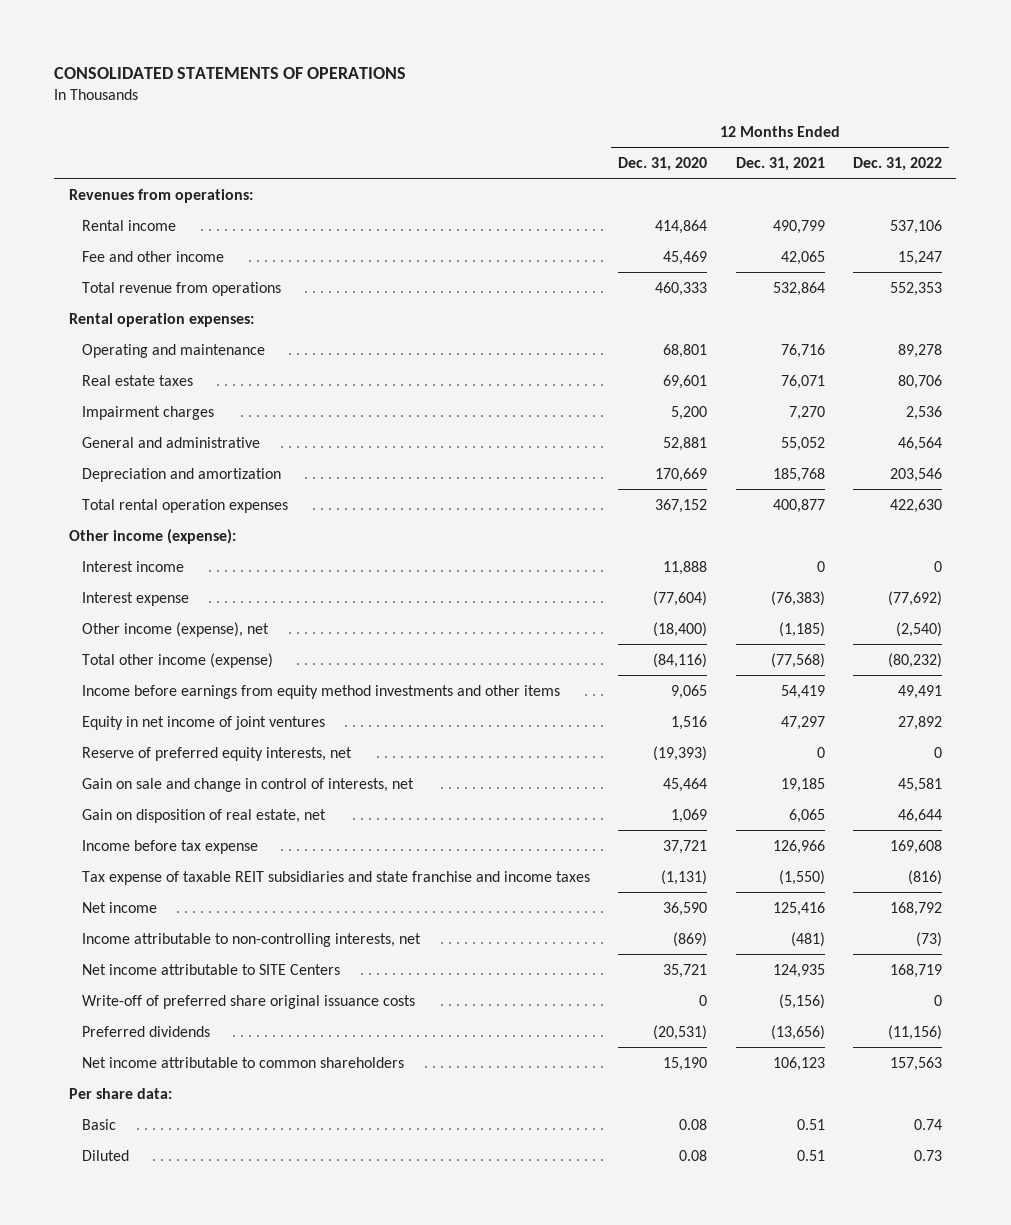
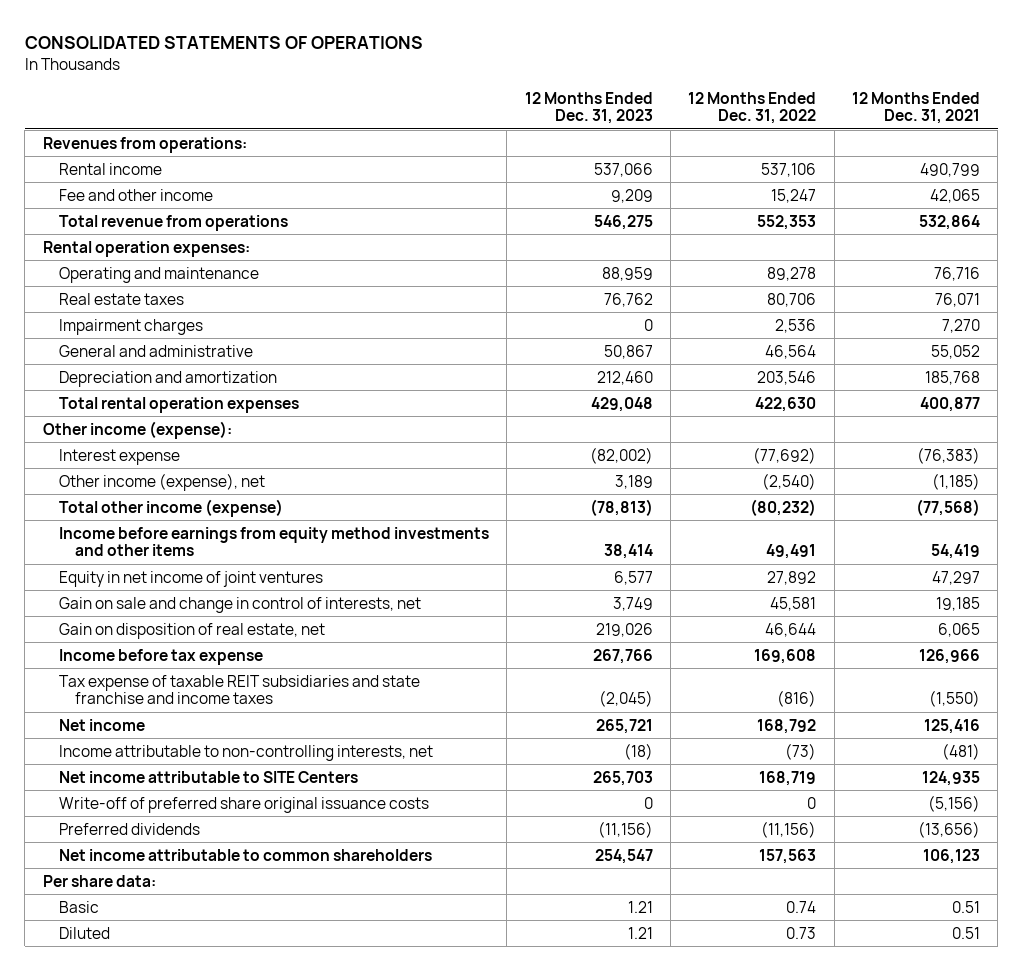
[618,156,708,171] Dec. 31, 2020 -> none
none -> [524,91,653,125] 12 Months Ended Dec. 31, 2023
[81,560,184,572] Interest income -> none
[81,746,352,761] Reserve of preferred equity interests, net -> none

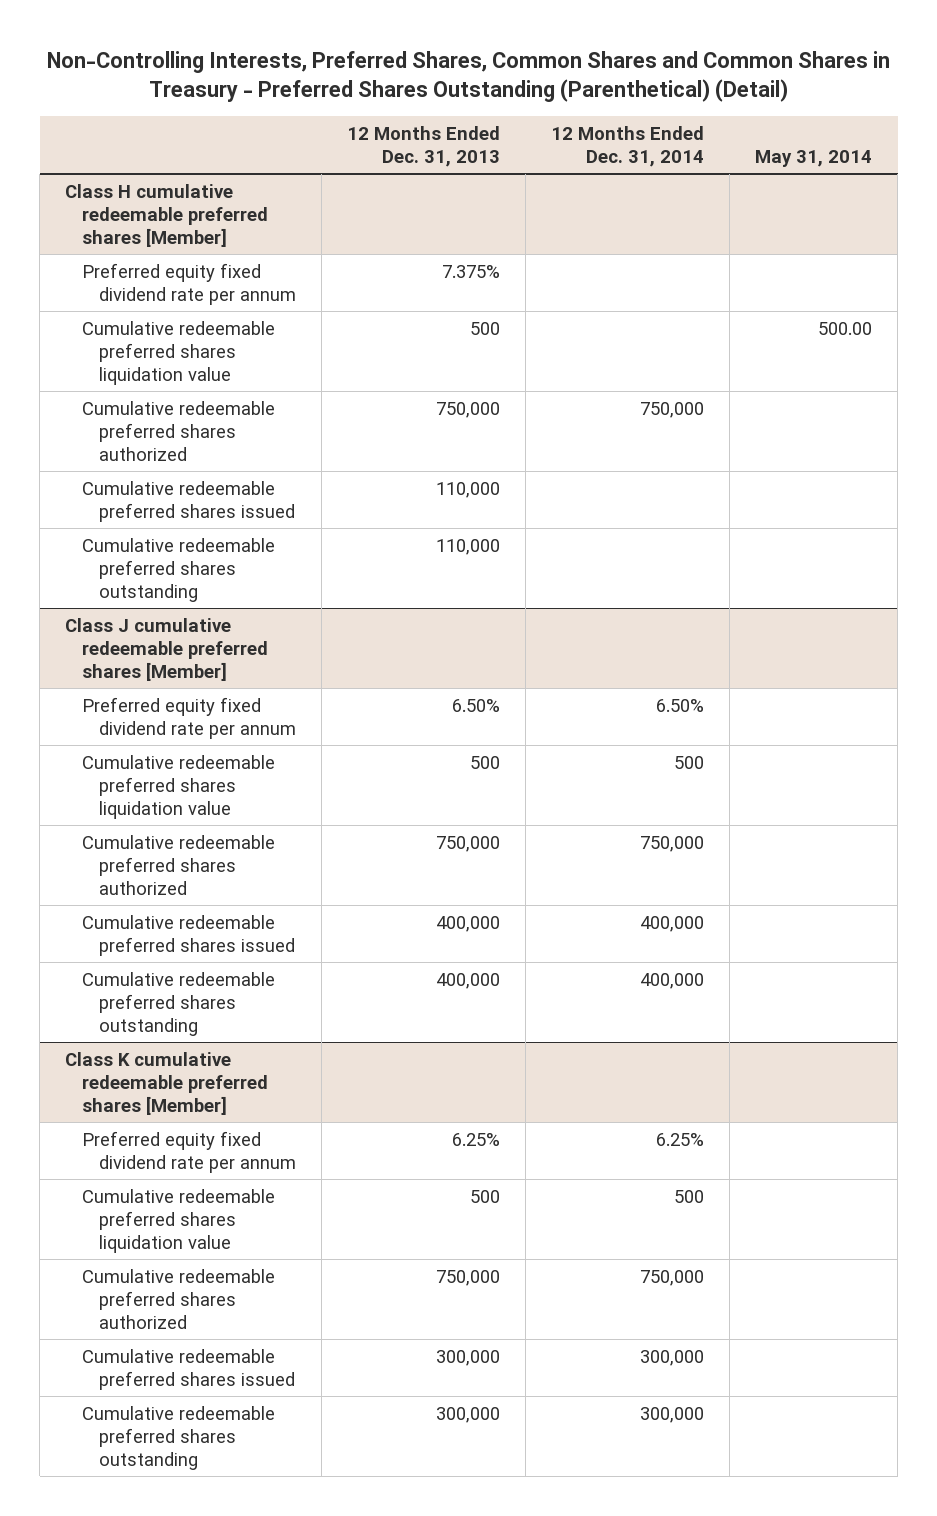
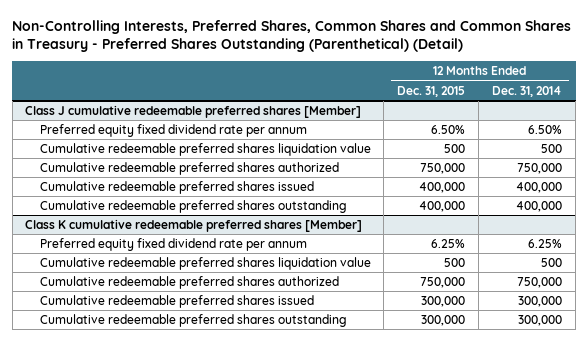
[347,125,501,167] 12 Months Ended Dec. 31, 2013 -> none
[755,149,873,167] May 31, 2014 -> none
none -> [397,85,466,97] Dec. 31, 2015
[65,183,269,247] Class H cumulative redeemable preferred shares [Member] -> none
[82,262,297,305] Preferred equity fixed dividend rate per annum -> none
[82,320,276,385] Cumulative redeemable preferred shares liquidation value -> none
[82,400,276,461] Cumulative redeemable preferred shares authorized -> none
[82,480,296,522] Cumulative redeemable preferred shares issued -> none
[82,537,276,602] Cumulative redeemable preferred shares outstanding -> none

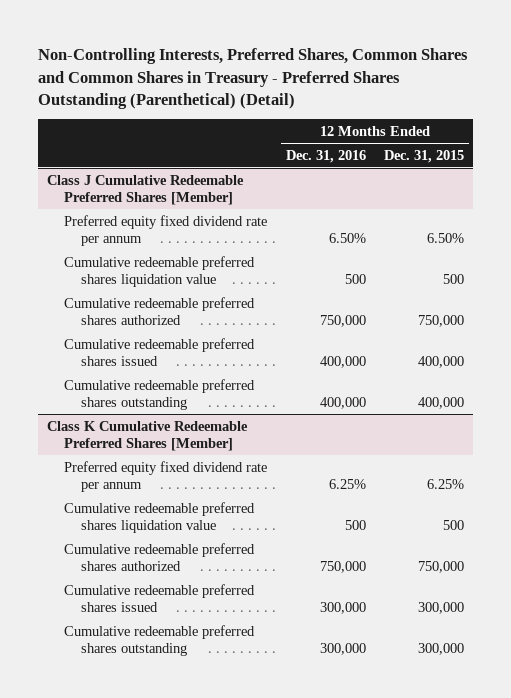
[492,85,563,97] Dec. 31, 2014 -> none
none -> [285,149,366,163] Dec. 31, 2016
[25,105,362,119] Class J cumulative redeemable preferred shares [Member] -> [47,174,245,205] Class J Cumulative Redeemable Preferred Shares [Member]
[25,219,363,233] Class K cumulative redeemable preferred shares [Member] -> [47,420,249,451] Class K Cumulative Redeemable Preferred Shares [Member]

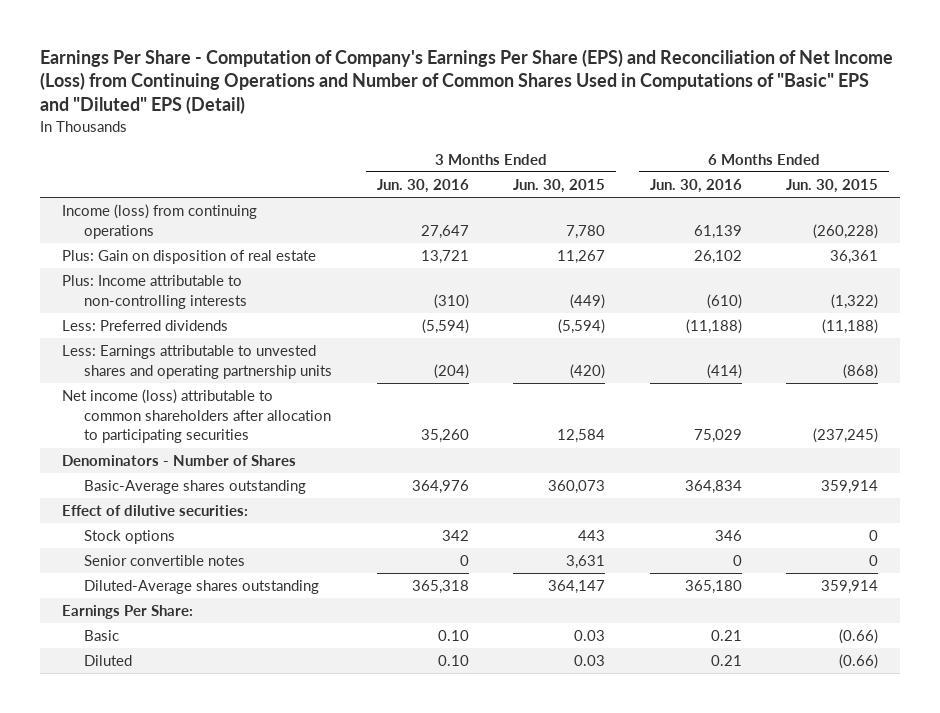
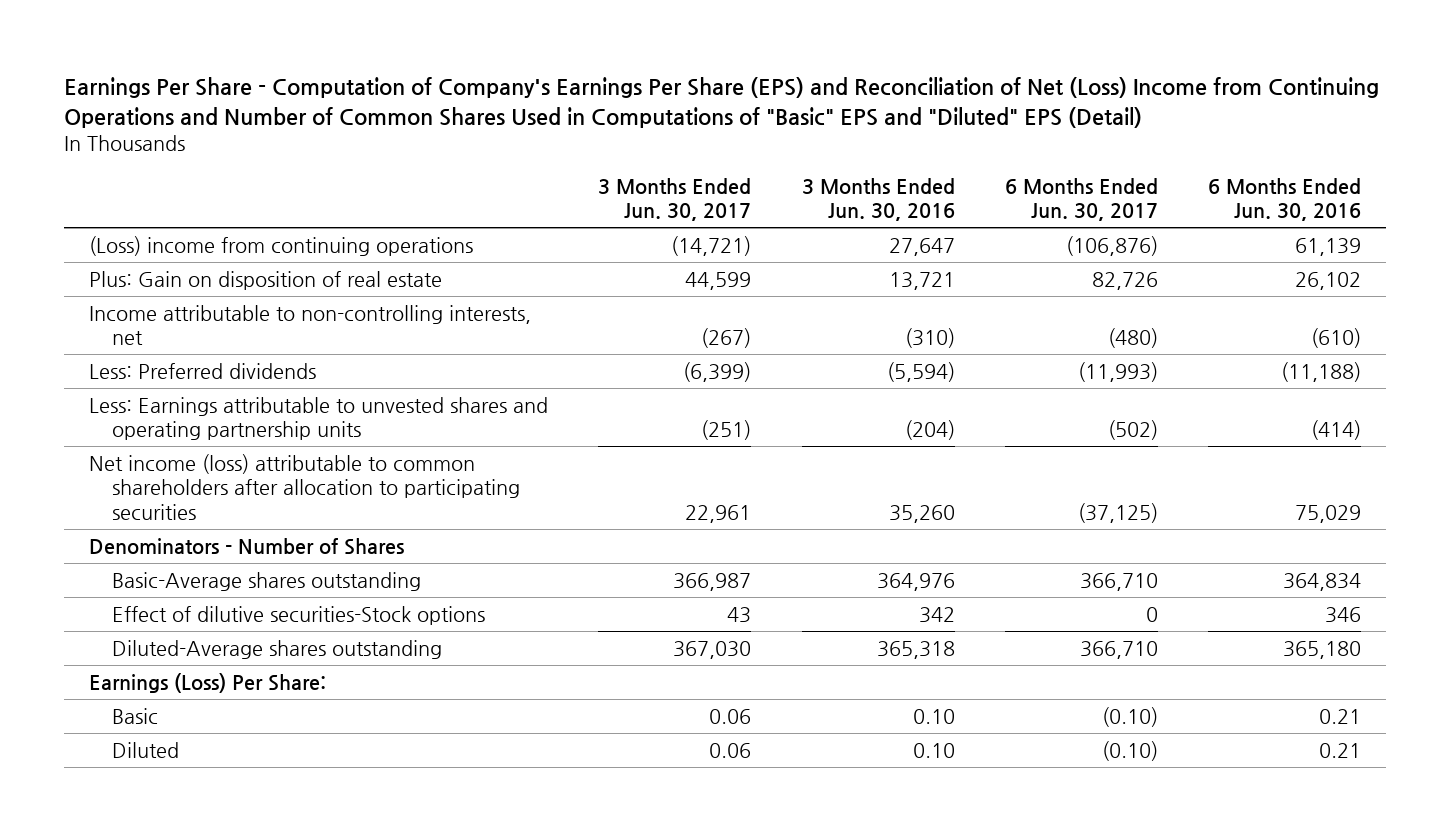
[40,48,894,114] Earnings Per Share - Computation of Company's Earnings Per Share (EPS) and Reconciliation of Net Income (Loss) from Continuing Operations and Number of Common Shares Used in Computations of "Basic" EPS and "Diluted" EPS (Detail) -> [63,76,1379,128] Earnings Per Share - Computation of Company's Earnings Per Share (EPS) and Reconciliation of Net (Loss) Income from Continuing Operations and Number of Common Shares Used in Computations of "Basic" EPS and "Diluted" EPS (Detail)
[513,179,606,194] Jun. 30, 2015 -> none
[786,179,879,194] Jun. 30, 2015 -> none
none -> [598,177,752,222] 3 Months Ended Jun. 30, 2017
none -> [1004,177,1158,222] 6 Months Ended Jun. 30, 2017
[62,204,258,239] Income (loss) from continuing operations -> [89,235,474,256] (Loss) income from continuing operations
[62,275,248,309] Plus: Income attributable to non-controlling interests -> [89,304,532,346] Income attributable to non-controlling interests, net
[62,505,249,517] Effect of dilutive securities: -> none
[84,555,246,567] Senior convertible notes -> none
[84,530,176,545] Stock options -> [112,605,486,625] Effect of dilutive securities-Stock options
[62,605,194,620] Earnings Per Share: -> [89,672,327,693] Earnings (Loss) Per Share:

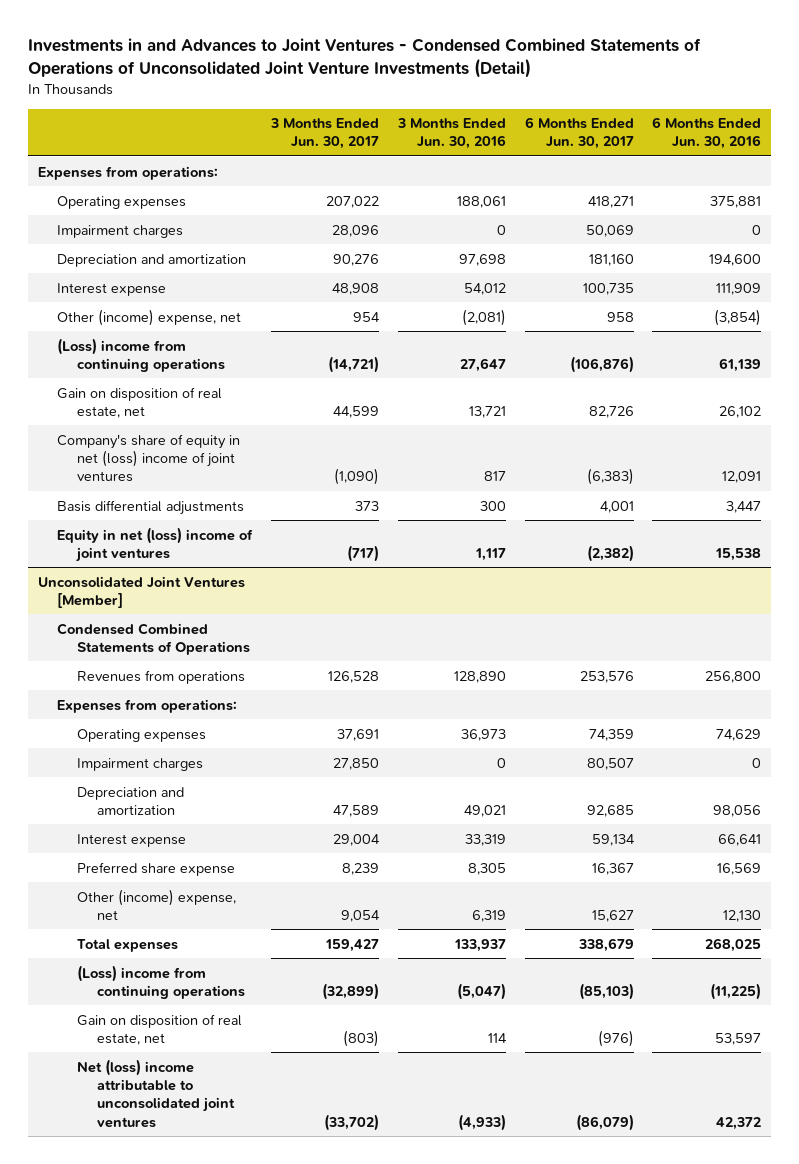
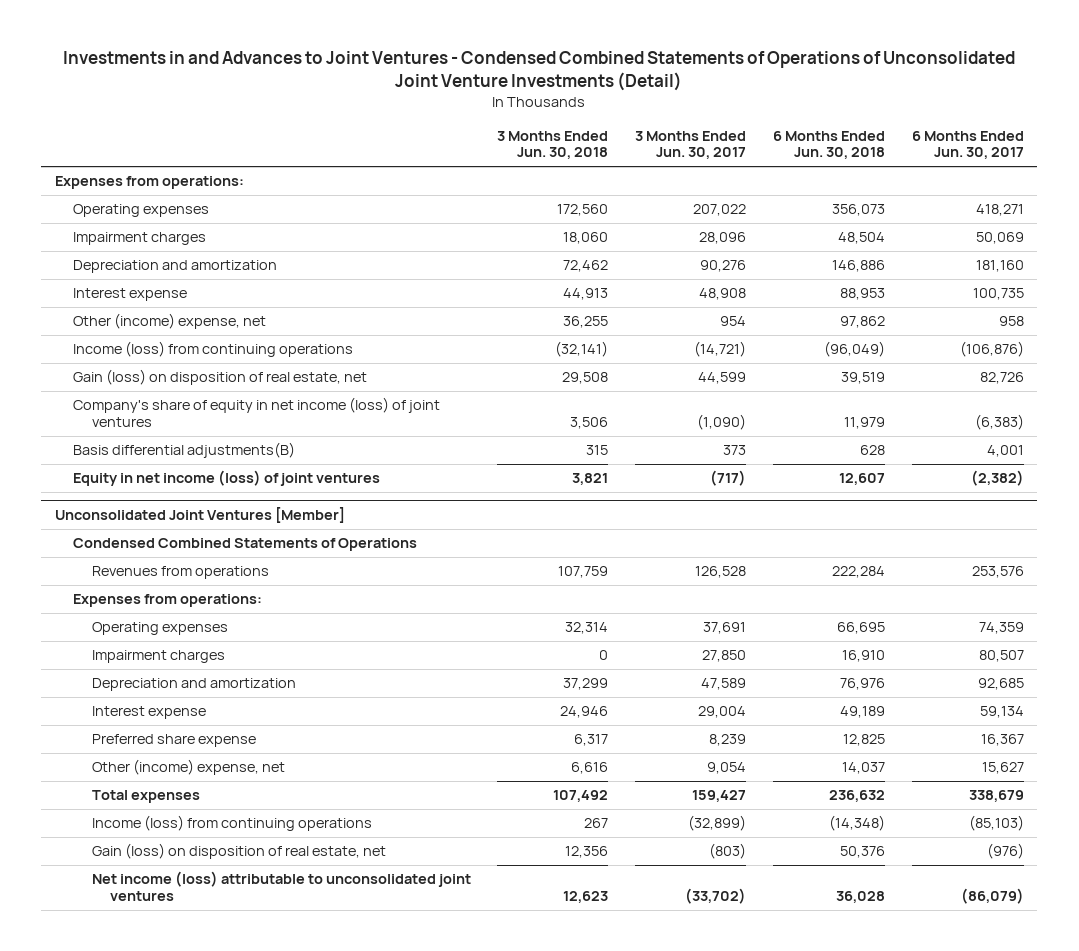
[396,118,506,150] 3 Months Ended Jun. 30, 2016 -> none
[652,117,762,150] 6 Months Ended Jun. 30, 2016 -> none
none -> [497,130,609,160] 3 Months Ended Jun. 30, 2018
none -> [772,130,885,160] 6 Months Ended Jun. 30, 2018
[57,337,226,372] (Loss) income from continuing operations -> [73,341,354,358] Income (loss) from continuing operations
[57,386,223,418] Gain on disposition of real estate, net -> [73,369,368,386] Gain (loss) on disposition of real estate, net
[57,433,241,483] Company's share of equity in net (loss) income of joint ventures -> [73,397,441,428] Company's share of equity in net income (loss) of joint ventures
[57,499,245,515] Basis differential adjustments -> [73,442,296,459] Basis differential adjustments(B)
[57,526,254,562] Equity in net (loss) income of joint ventures -> [73,470,381,487] Equity in net income (loss) of joint ventures
[77,964,246,999] (Loss) income from continuing operations -> [91,815,372,832] Income (loss) from continuing operations
[77,1013,243,1045] Gain on disposition of real estate, net -> [91,843,386,860] Gain (loss) on disposition of real estate, net
[77,1058,236,1128] Net (loss) income attributable to unconsolidated joint ventures -> [91,871,471,902] Net income (loss) attributable to unconsolidated joint ventures

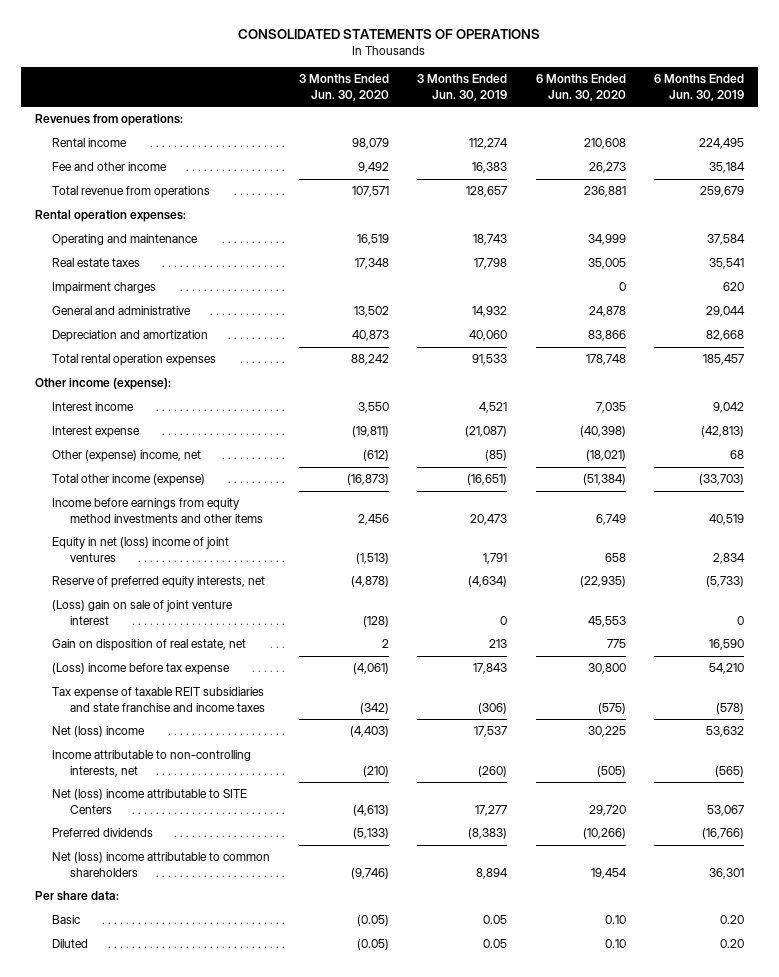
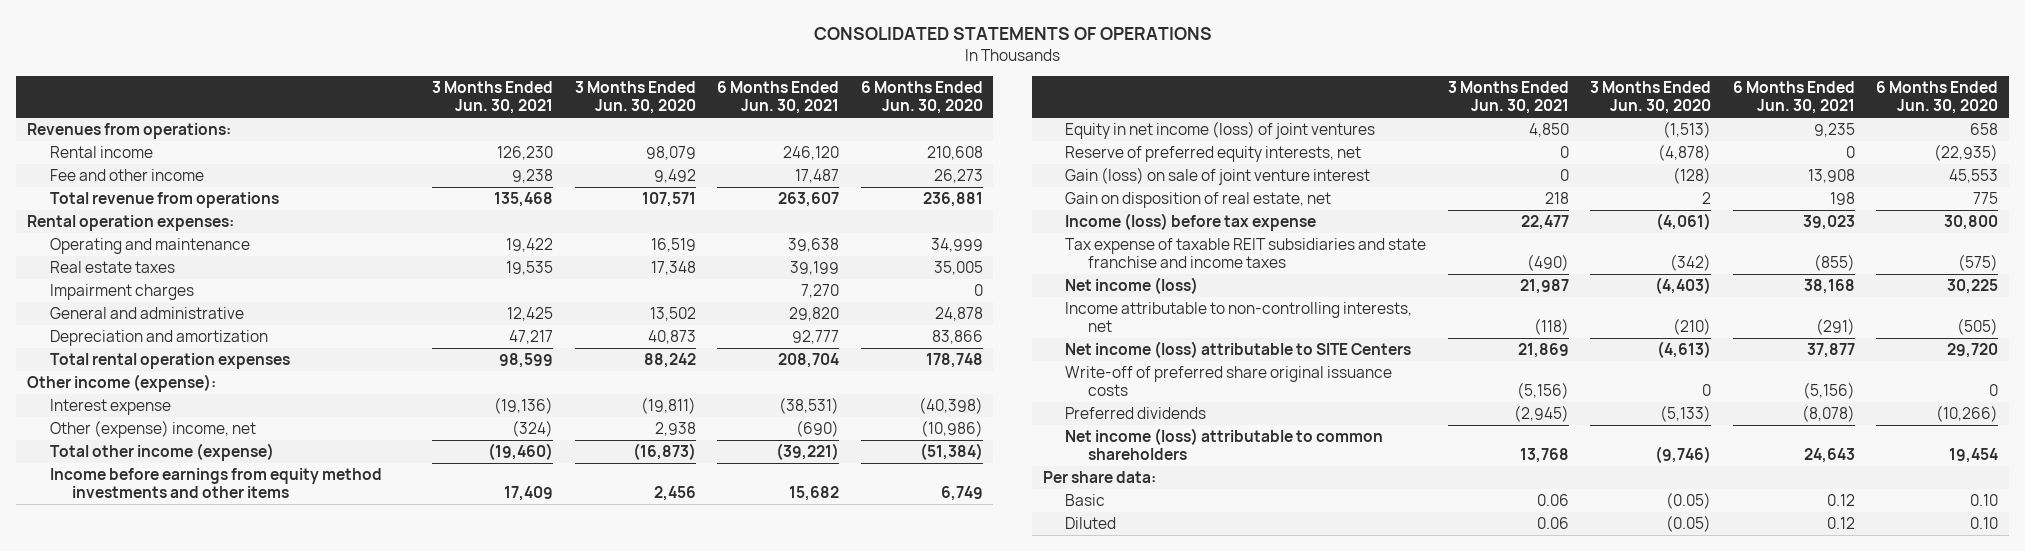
[417,74,508,101] 3 Months Ended Jun. 30, 2019 -> none
[654,74,745,101] 6 Months Ended Jun. 30, 2019 -> none
none -> [432,80,554,115] 3 Months Ended Jun. 30, 2021
none -> [717,80,840,115] 6 Months Ended Jun. 30, 2021
[52,402,135,412] Interest income -> none
[362,450,389,462] (612) -> [654,421,696,436] 2,938
[585,450,626,462] (18,021) -> [920,419,983,437] (10,986)
[52,537,230,562] Equity in net (loss) income of joint ventures -> [1065,120,1376,139] Equity in net income (loss) of joint ventures
[52,600,234,625] (Loss) gain on sale of joint venture interest -> [1065,166,1371,185] Gain (loss) on sale of joint venture interest
[52,663,231,676] (Loss) income before tax expense -> [1065,212,1317,231] Income (loss) before tax expense
[52,726,146,738] Net (loss) income -> [1065,276,1199,294] Net income (loss)
[52,789,248,814] Net (loss) income attributable to SITE Centers -> [1065,340,1412,358] Net income (loss) attributable to SITE Centers
none -> [1065,365,1393,397] Write-off of preferred share original issuance costs
[52,852,271,877] Net (loss) income attributable to common shareholders -> [1065,427,1384,461] Net income (loss) attributable to common shareholders

